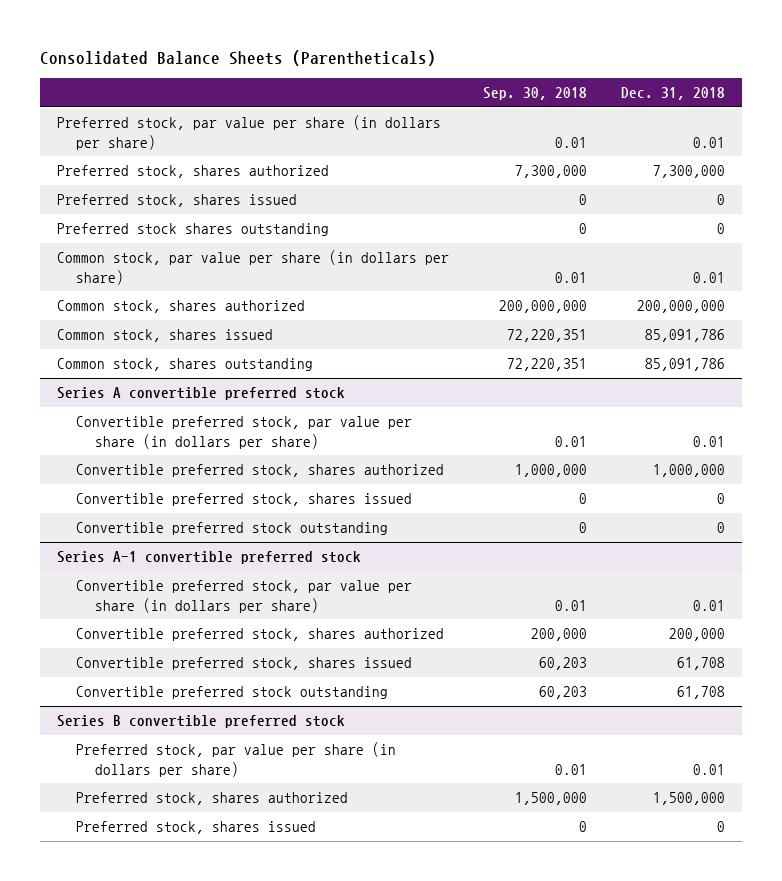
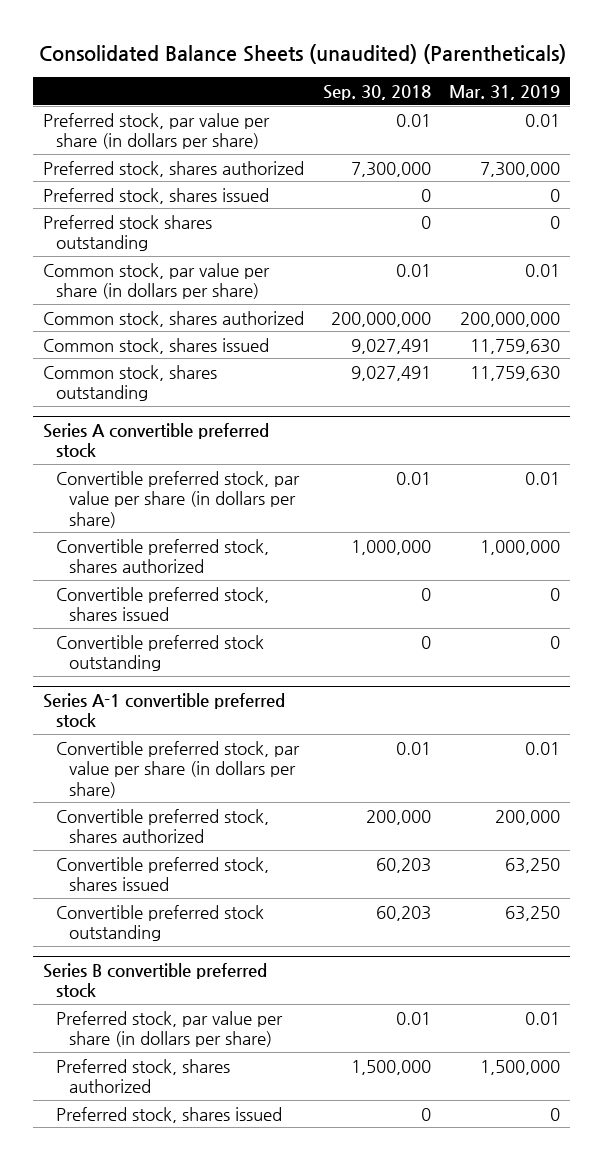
[39,49,436,66] Consolidated Balance Sheets (Parentheticals) -> [38,44,566,65] Consolidated Balance Sheets (unaudited) (Parentheticals)
[620,87,725,101] Dec. 31, 2018 -> none
none -> [449,85,561,101] Mar. 31, 2019
[506,329,587,343] 72,220,351 -> [350,338,431,354] 9,027,491
[506,358,587,372] 72,220,351 -> [350,365,431,381] 9,027,491

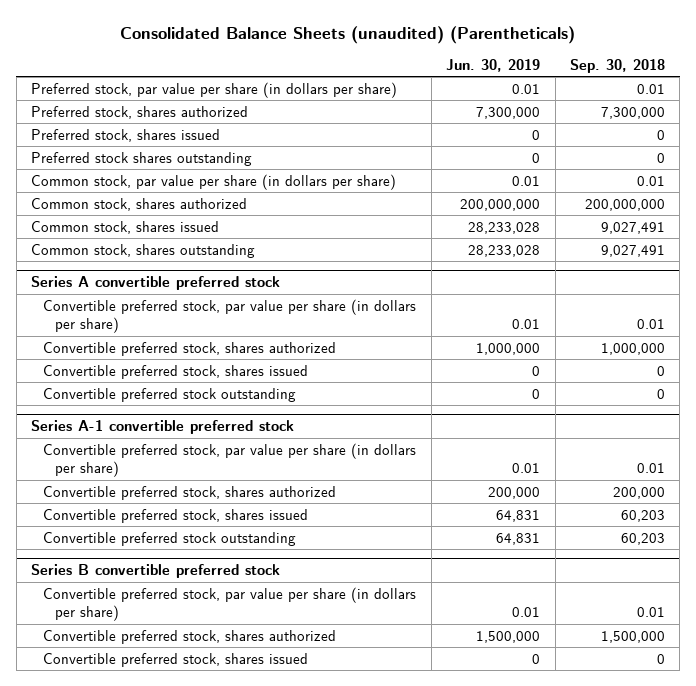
[449,85,561,101] Mar. 31, 2019 -> none
none -> [446,58,541,72] Jun. 30, 2019
[55,1010,283,1048] Preferred stock, par value per share (in dollars per share) -> [43,586,417,622] Convertible preferred stock, par value per share (in dollars per share)
[55,1058,230,1094] Preferred stock, shares authorized -> [43,629,337,644] Convertible preferred stock, shares authorized
[55,1106,282,1123] Preferred stock, shares issued -> [43,652,309,667] Convertible preferred stock, shares issued

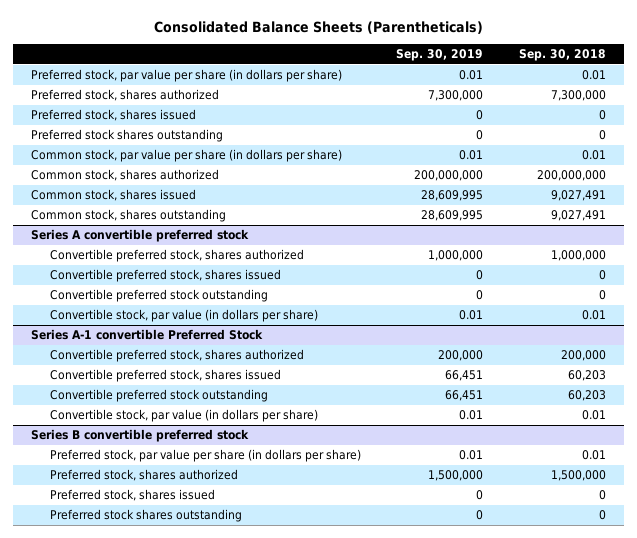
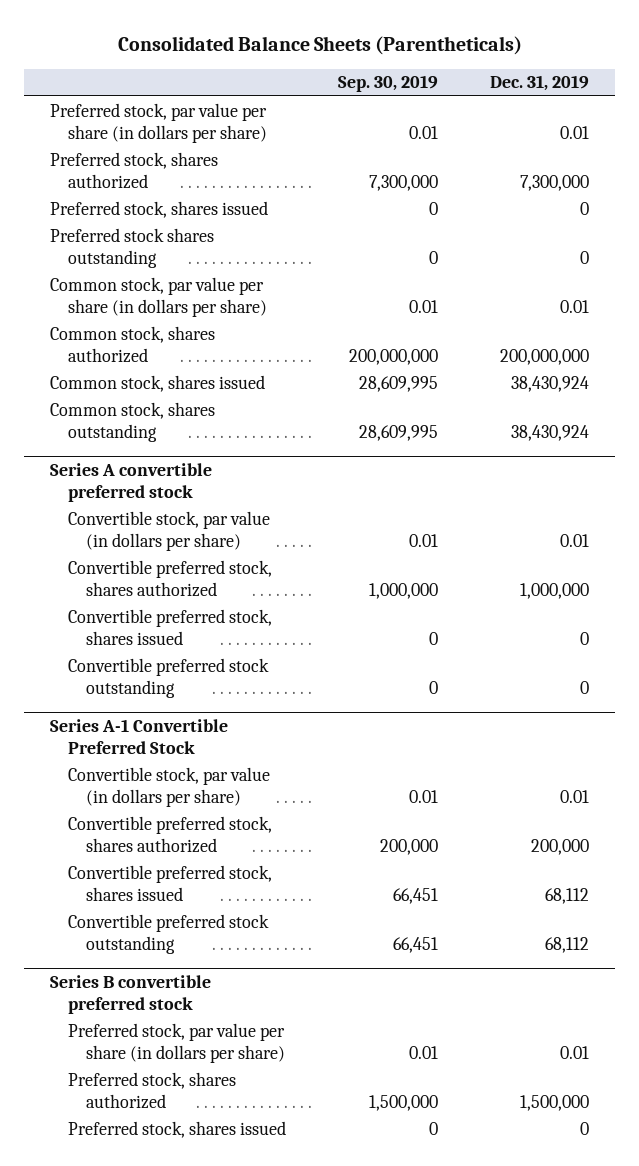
[518,49,606,62] Sep. 30, 2018 -> none
none -> [490,75,590,92] Dec. 31, 2019
none -> [67,510,270,551] Convertible stock, par value (in dollars per share)
none -> [50,718,229,754] Series A-1 Convertible Preferred Stock
[31,329,264,341] Series A-1 convertible Preferred Stock -> none
[49,409,318,423] Convertible stock, par value (in dollars per share) -> none
[49,509,242,523] Preferred stock shares outstanding -> none

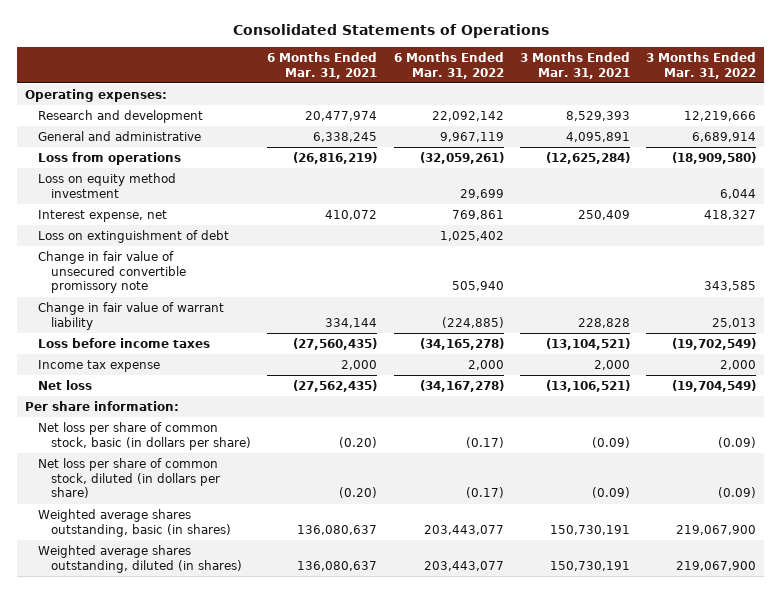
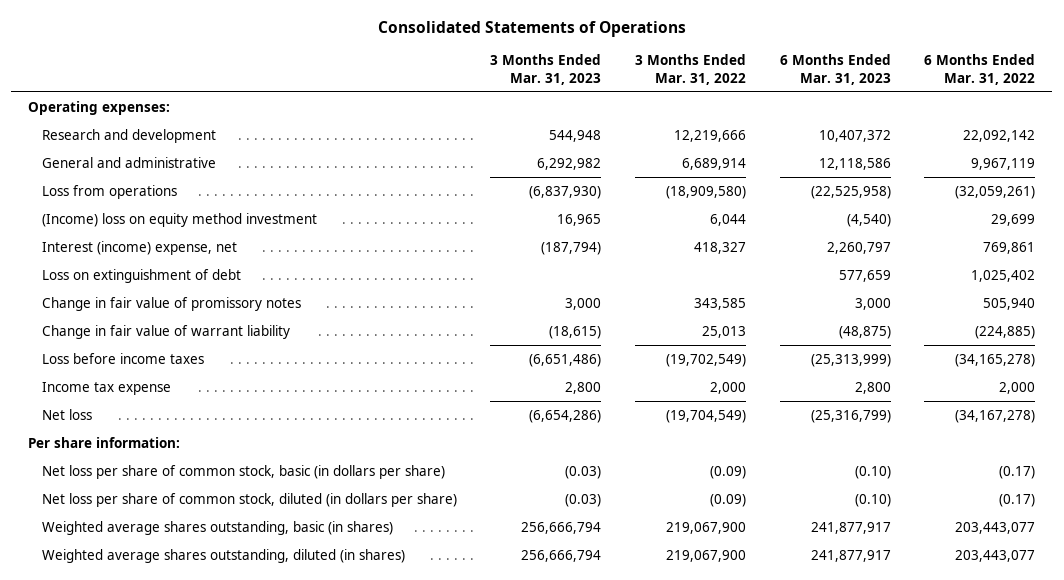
[267,51,378,79] 6 Months Ended Mar. 31, 2021 -> none
[519,51,630,79] 3 Months Ended Mar. 31, 2021 -> none
none -> [490,54,602,85] 3 Months Ended Mar. 31, 2023
none -> [779,54,891,85] 6 Months Ended Mar. 31, 2023
[38,172,177,198] Loss on equity method investment -> [41,213,317,228] (Income) loss on equity method investment
[38,209,168,222] Interest expense, net -> [41,241,237,256] Interest (income) expense, net
[38,250,187,294] Change in fair value of unsecured convertible promissory note -> [41,297,301,312] Change in fair value of promissory notes

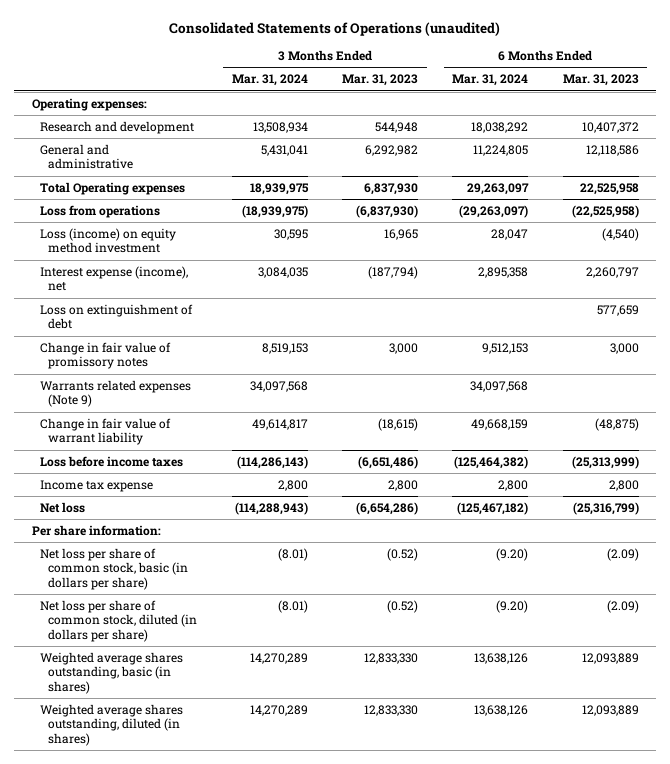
[377,20,686,37] Consolidated Statements of Operations -> [169,21,501,36] Consolidated Statements of Operations (unaudited)
[635,54,747,85] 3 Months Ended Mar. 31, 2022 -> none
[924,54,1036,85] 6 Months Ended Mar. 31, 2022 -> none
none -> [231,74,308,87] Mar. 31, 2024
none -> [452,74,529,87] Mar. 31, 2024
none -> [39,181,185,195] Total Operating expenses
[41,213,317,228] (Income) loss on equity method investment -> [39,227,176,254] Loss (income) on equity method investment
[41,241,237,256] Interest (income) expense, net -> [39,265,188,292] Interest expense (income), net
none -> [39,379,191,408] Warrants related expenses (Note 9)
[565,466,602,480] (0.03) -> [387,547,419,561] (0.52)
[854,466,891,480] (0.10) -> [606,547,639,561] (2.09)
[565,494,602,508] (0.03) -> [387,599,419,613] (0.52)
[854,494,891,508] (0.10) -> [606,599,639,613] (2.09)
[521,522,602,535] 256,666,794 -> [364,652,419,664] 12,833,330
[810,522,891,535] 241,877,917 -> [581,652,639,664] 12,093,889
[521,550,602,563] 256,666,794 -> [364,704,419,716] 12,833,330
[810,550,891,563] 241,877,917 -> [581,704,639,716] 12,093,889

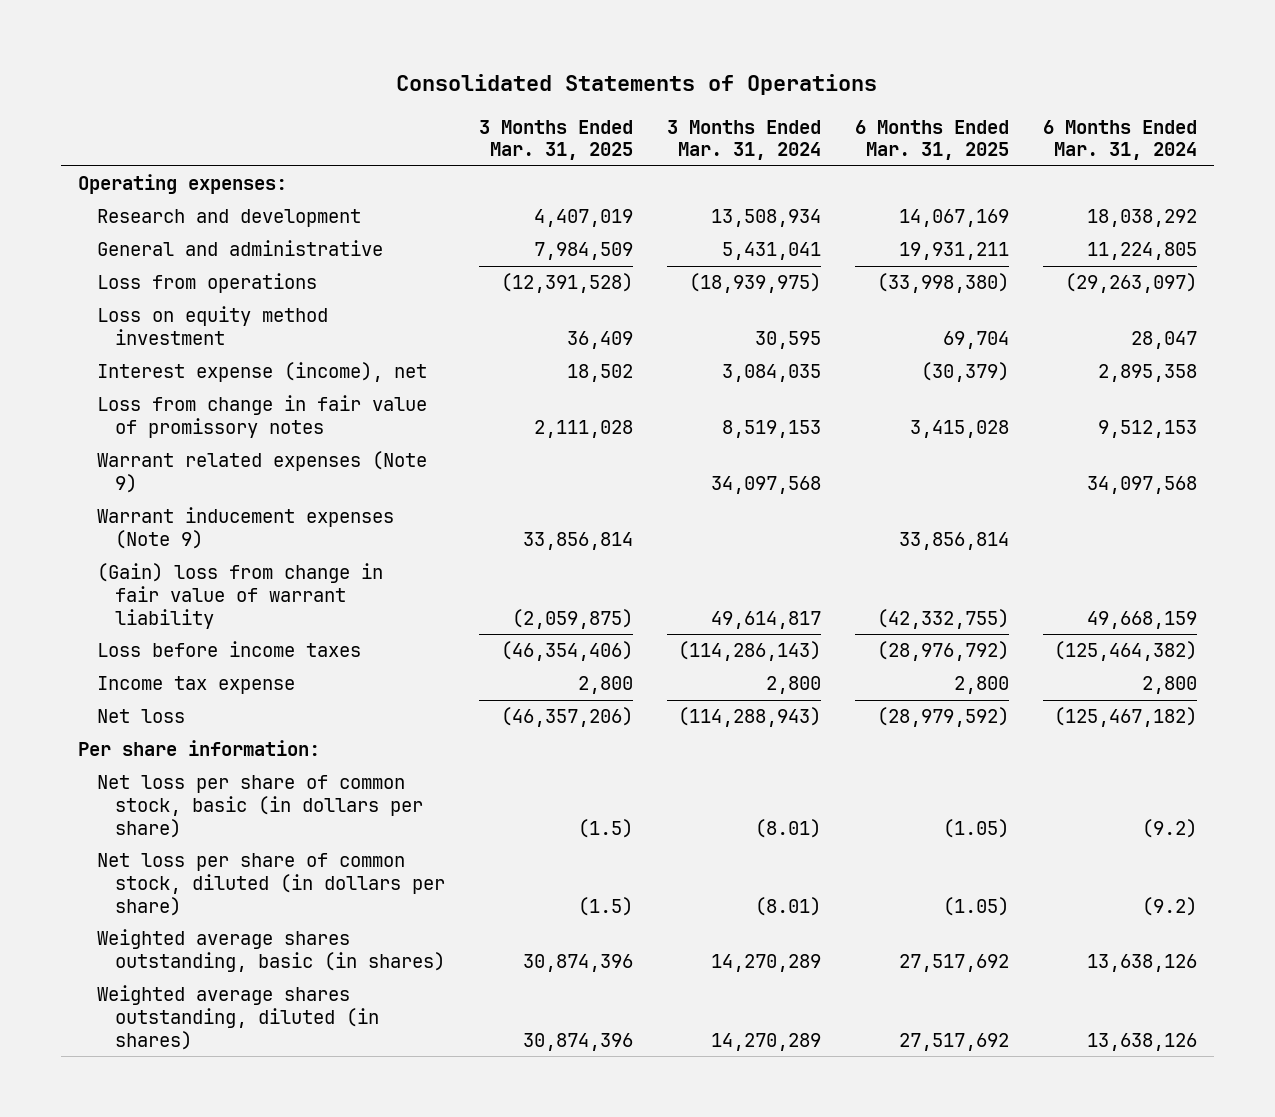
[169,21,501,36] Consolidated Statements of Operations (unaudited) -> [396,74,878,96] Consolidated Statements of Operations
[342,74,419,87] Mar. 31, 2023 -> none
[562,74,639,87] Mar. 31, 2023 -> none
none -> [479,119,634,161] 3 Months Ended Mar. 31, 2025
none -> [854,119,1009,161] 6 Months Ended Mar. 31, 2025
[39,181,185,195] Total Operating expenses -> none
[39,227,176,254] Loss (income) on equity method investment -> [96,306,328,346] Loss on equity method investment
[39,303,193,330] Loss on extinguishment of debt -> none
[39,341,171,370] Change in fair value of promissory notes -> [96,395,427,439] Loss from change in fair value of promissory notes
[39,379,191,408] Warrants related expenses (Note 9) -> [96,451,427,494] Warrant related expenses (Note 9)
none -> [96,507,394,550] Warrant inducement expenses (Note 9)
[39,417,171,446] Change in fair value of warrant liability -> [96,563,383,629] (Gain) loss from change in fair value of warrant liability
[496,547,529,561] (9.20) -> [1141,818,1197,838] (9.2)
[496,599,529,613] (9.20) -> [1141,896,1197,916] (9.2)

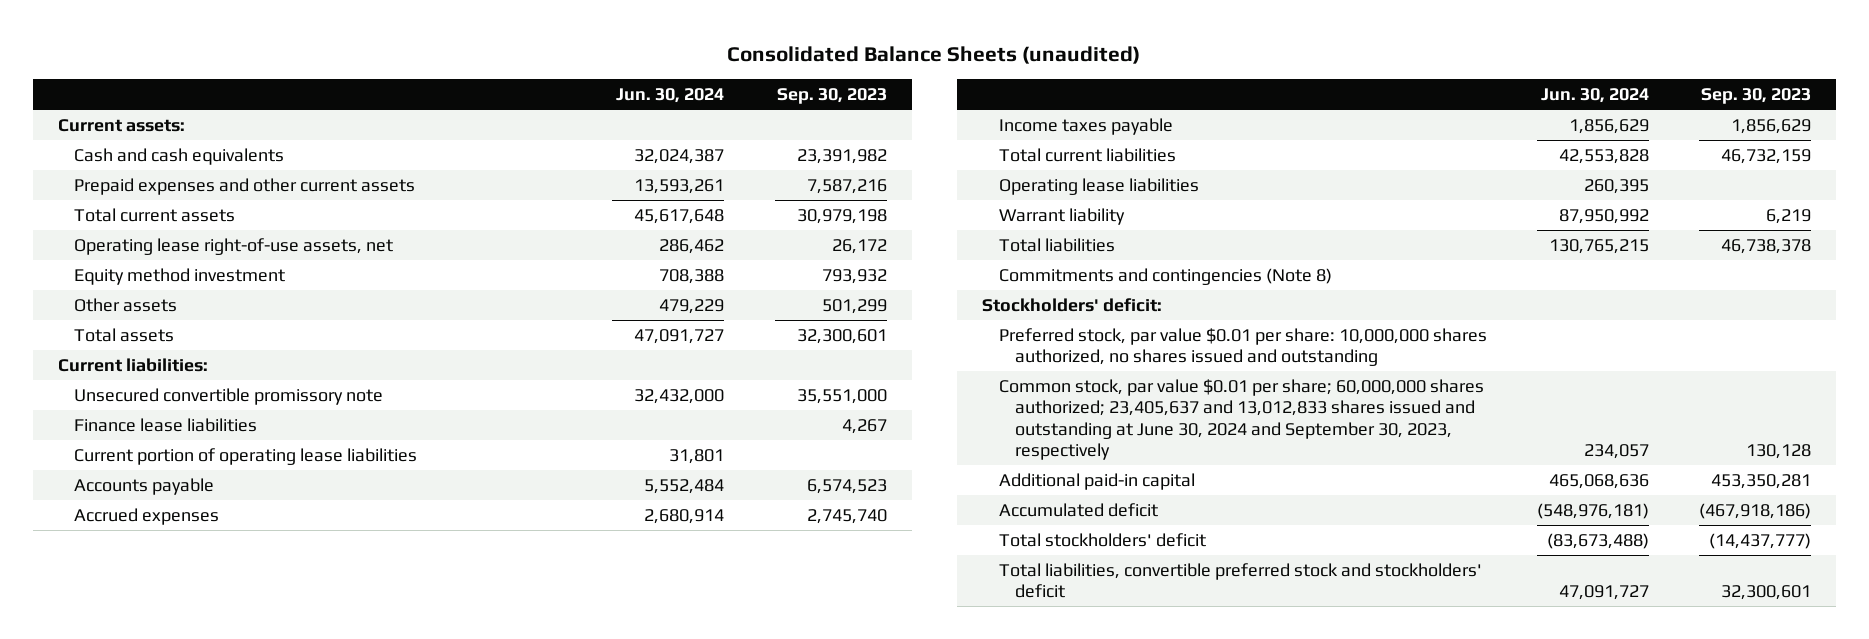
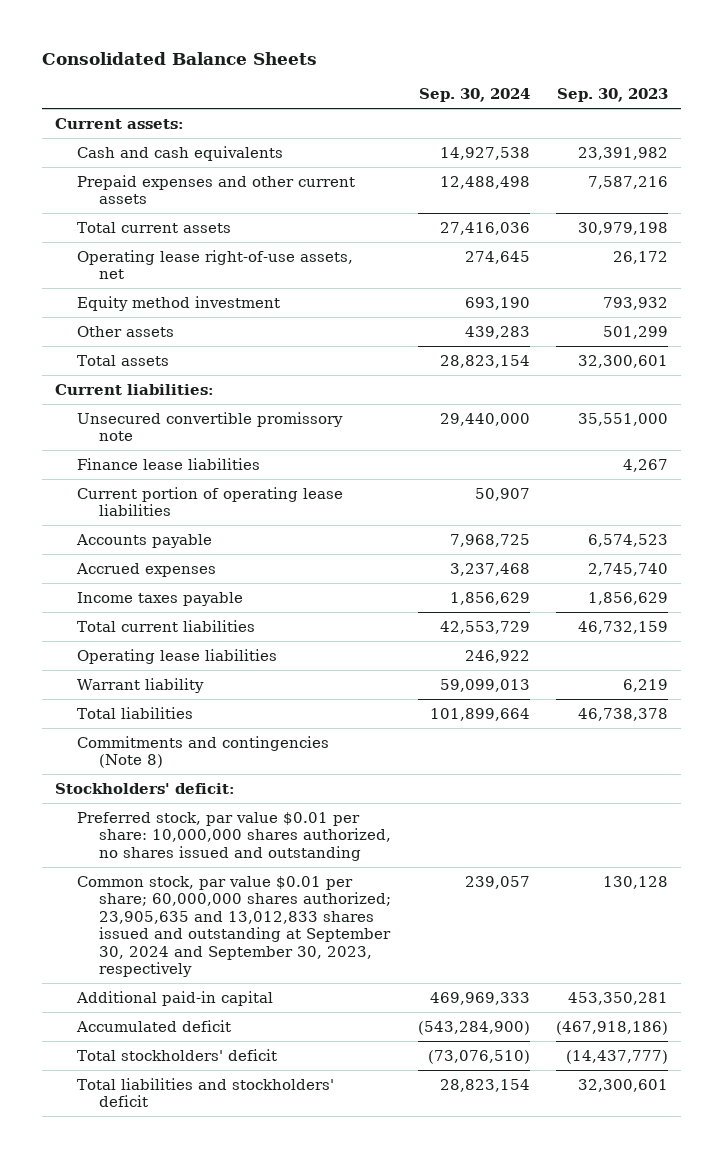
[727,45,1141,64] Consolidated Balance Sheets (unaudited) -> [42,51,318,65] Consolidated Balance Sheets
[616,87,725,103] Jun. 30, 2024 -> none
none -> [418,87,530,102] Sep. 30, 2024
[998,378,1484,461] Common stock, par value $0.01 per share; 60,000,000 shares authorized; 23,405,637 and 13,012,833 shares issued and outstanding at June 30, 2024 and September 30, 2023, respectively -> [77,875,392,978] Common stock, par value $0.01 per share; 60,000,000 shares authorized; 23,905,635 and 13,012,833 shares issued and outstanding at September 30, 2024 and September 30, 2023, respectively
[998,562,1482,599] Total liabilities, convertible preferred stock and stockholders' deficit -> [77,1077,335,1108] Total liabilities and stockholders' deficit

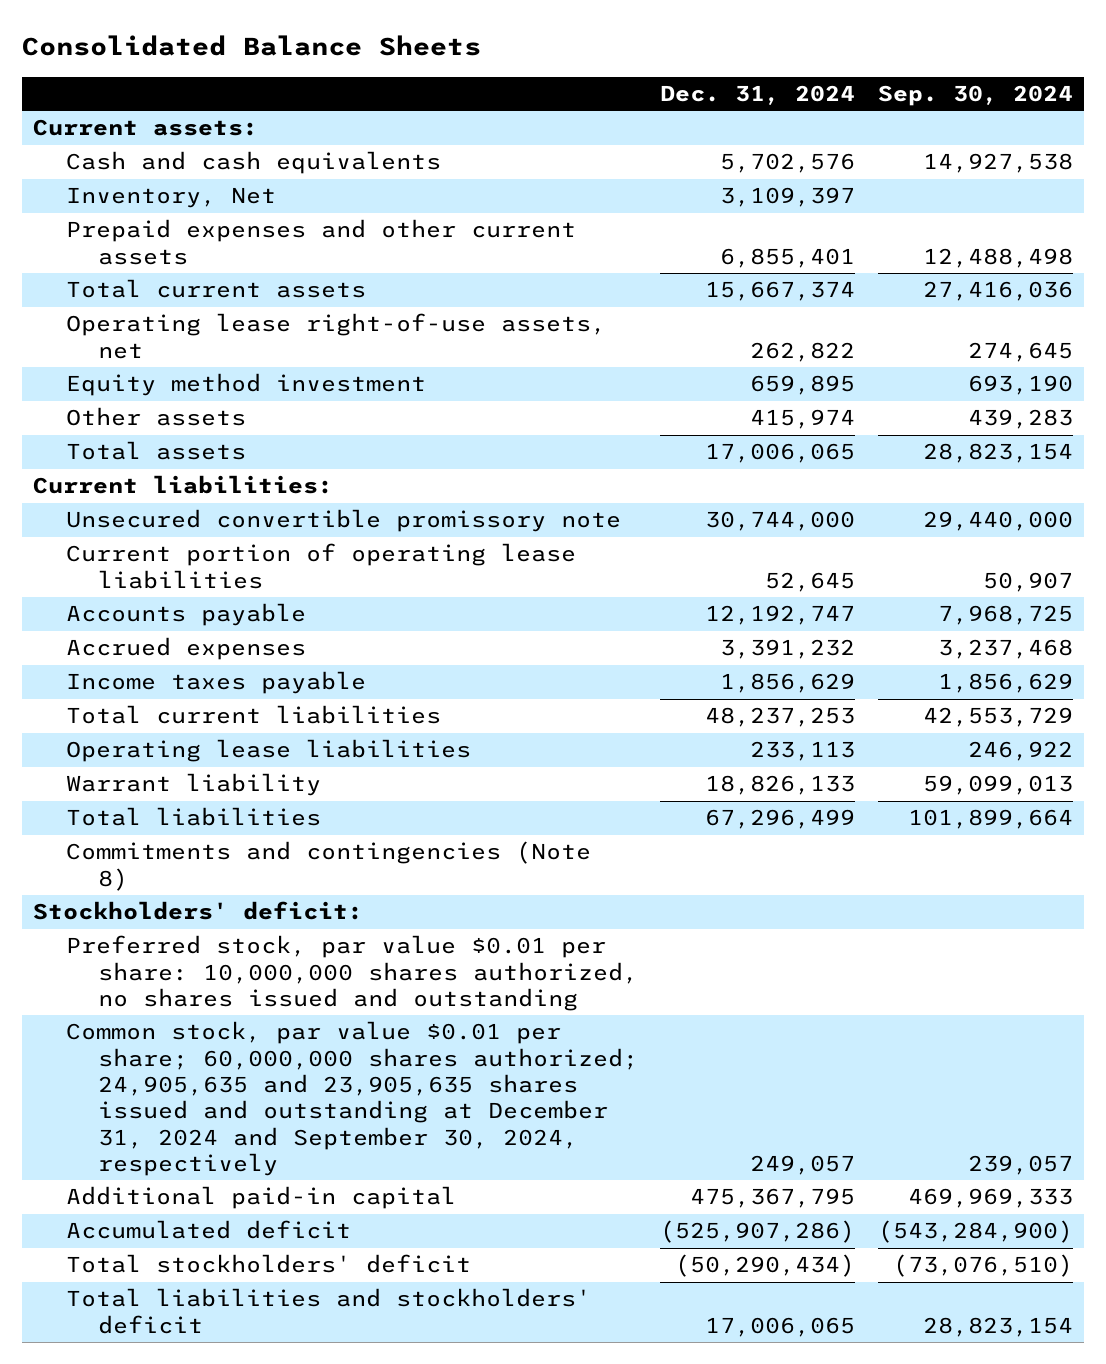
[557,87,669,102] Sep. 30, 2023 -> none
none -> [660,84,856,105] Dec. 31, 2024
none -> [65,187,276,209] Inventory, Net
[77,457,261,470] Finance lease liabilities -> none
[77,875,392,978] Common stock, par value $0.01 per share; 60,000,000 shares authorized; 23,905,635 and 13,012,833 shares issued and outstanding at September 30, 2024 and September 30, 2023, respectively -> [65,1021,639,1176] Common stock, par value $0.01 per share; 60,000,000 shares authorized; 24,905,635 and 23,905,635 shares issued and outstanding at December 31, 2024 and September 30, 2024, respectively

